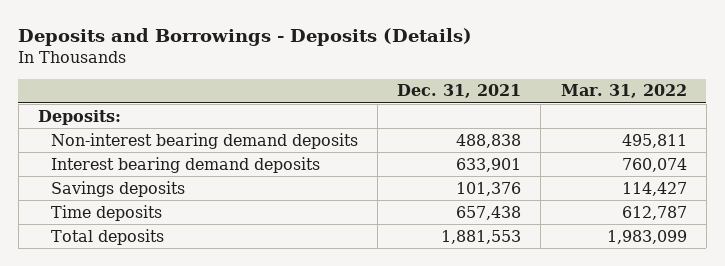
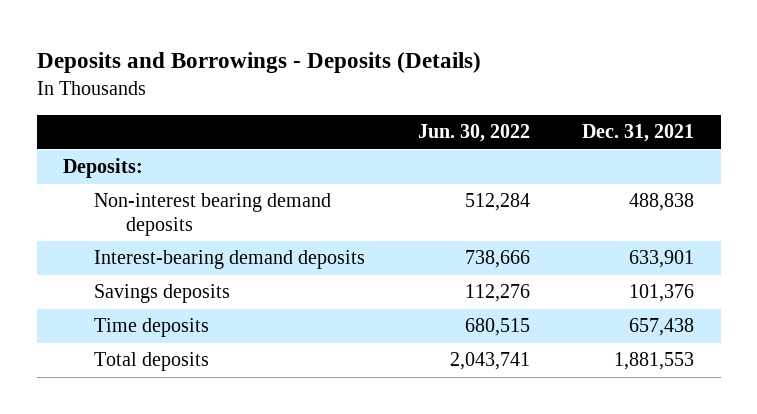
[560,84,687,99] Mar. 31, 2022 -> none
none -> [417,124,530,143] Jun. 30, 2022
[51,156,321,173] Interest bearing demand deposits -> [94,250,366,270] Interest-bearing demand deposits

